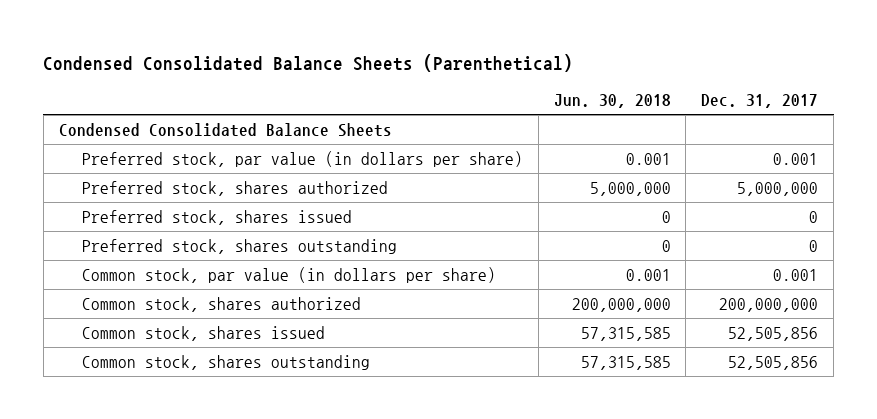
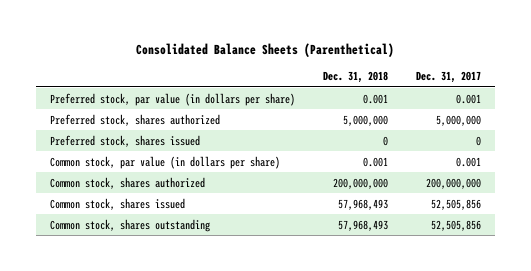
[43,53,574,72] Condensed Consolidated Balance Sheets (Parenthetical) -> [136,42,395,57] Consolidated Balance Sheets (Parenthetical)
[553,94,671,109] Jun. 30, 2018 -> none
none -> [322,71,388,84] Dec. 31, 2018
[58,122,392,137] Condensed Consolidated Balance Sheets -> none
[81,238,397,254] Preferred stock, shares outstanding -> none

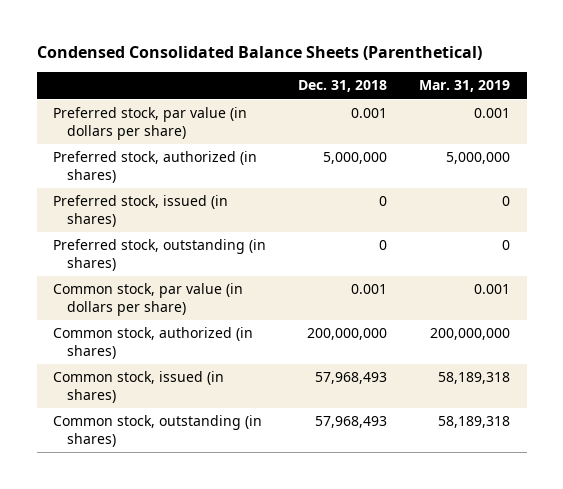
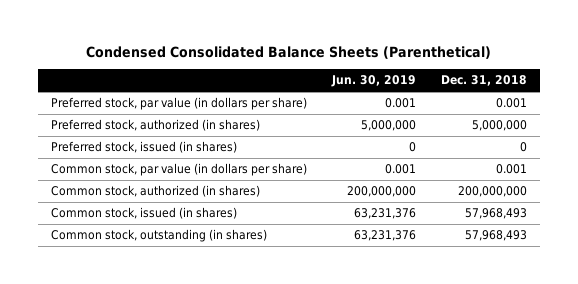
[419,80,511,93] Mar. 31, 2019 -> none
none -> [331,75,417,88] Jun. 30, 2019
[52,239,266,272] Preferred stock, outstanding (in shares) -> none

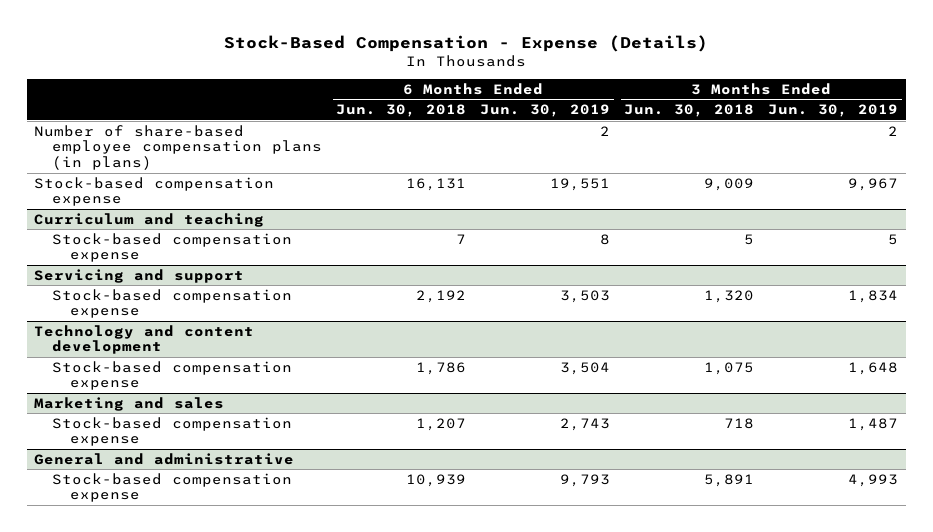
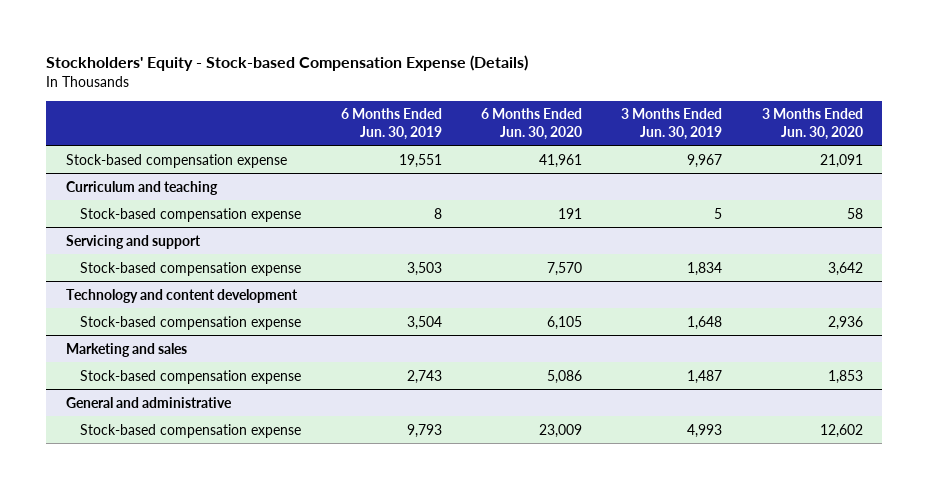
[224,34,709,52] Stock-Based Compensation - Expense (Details) -> [46,54,529,71] Stockholders' Equity - Stock-based Compensation Expense (Details)
[336,104,467,118] Jun. 30, 2018 -> none
[624,104,755,118] Jun. 30, 2018 -> none
none -> [481,108,583,140] 6 Months Ended Jun. 30, 2020
none -> [761,108,863,140] 3 Months Ended Jun. 30, 2020
[34,124,323,171] Number of share-based employee compensation plans (in plans) -> none

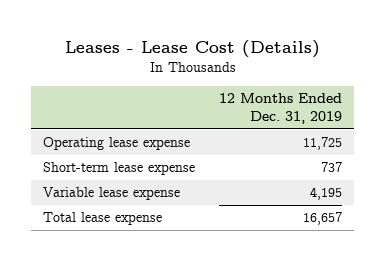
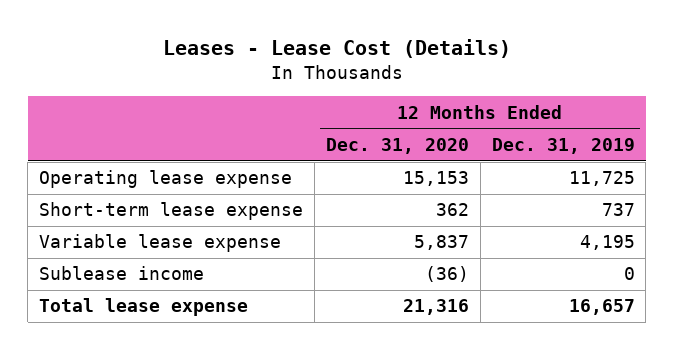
none -> [325,137,469,154] Dec. 31, 2020
none -> [39,266,205,281] Sublease income

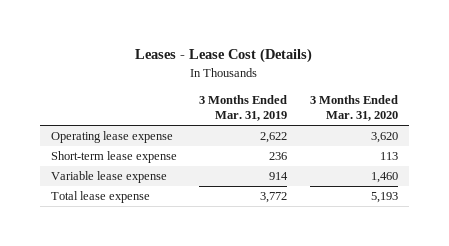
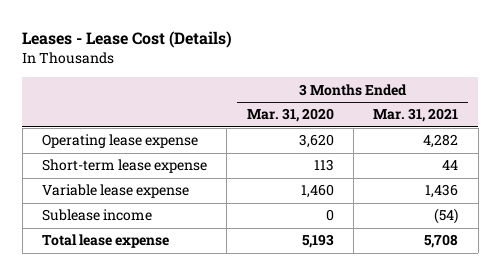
[199,94,288,122] 3 Months Ended Mar. 31, 2019 -> none
none -> [373,108,459,123] Mar. 31, 2021
none -> [41,209,152,222] Sublease income

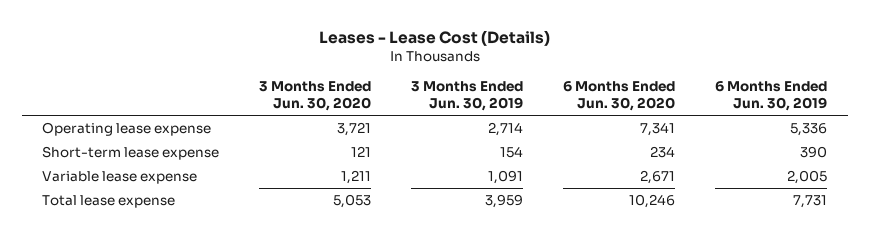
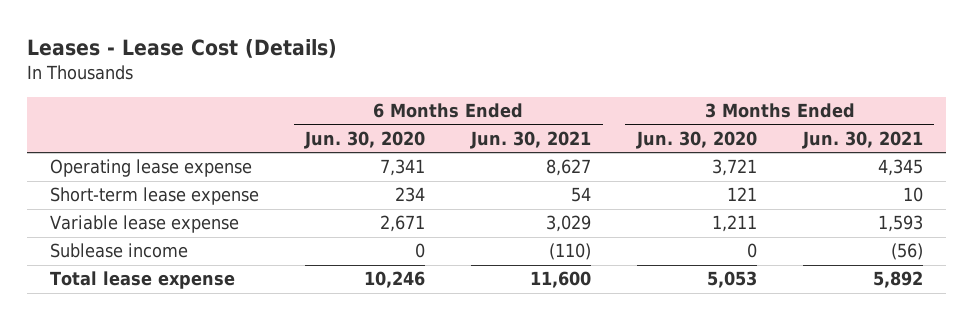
[411,81,524,111] 3 Months Ended Jun. 30, 2019 -> none
[715,81,828,111] 6 Months Ended Jun. 30, 2019 -> none
none -> [470,130,592,149] Jun. 30, 2021
none -> [801,130,923,149] Jun. 30, 2021
none -> [50,243,189,259] Sublease income

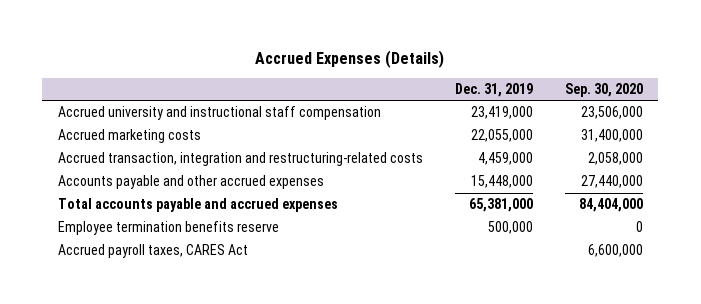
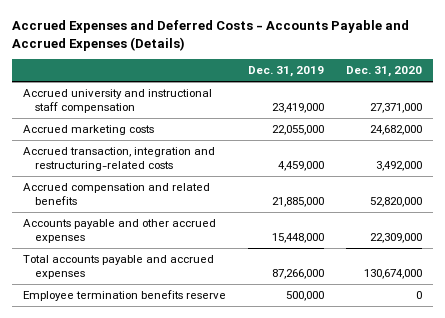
[255,49,445,68] Accrued Expenses (Details) -> [12,19,410,51] Accrued Expenses and Deferred Costs - Accounts Payable and Accrued Expenses (Details)
[564,82,643,97] Sep. 30, 2020 -> none
none -> [345,66,422,78] Dec. 31, 2020
none -> [23,183,211,206] Accrued compensation and related benefits
[468,198,533,213] 65,381,000 -> [272,269,325,280] 87,266,000
[58,244,249,259] Accrued payroll taxes, CARES Act -> none

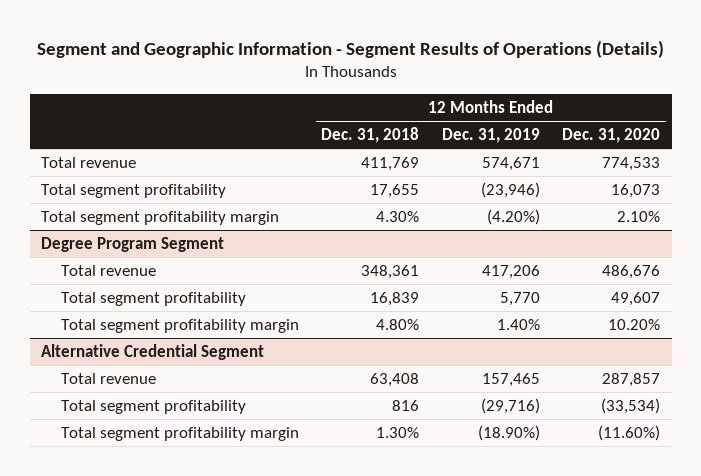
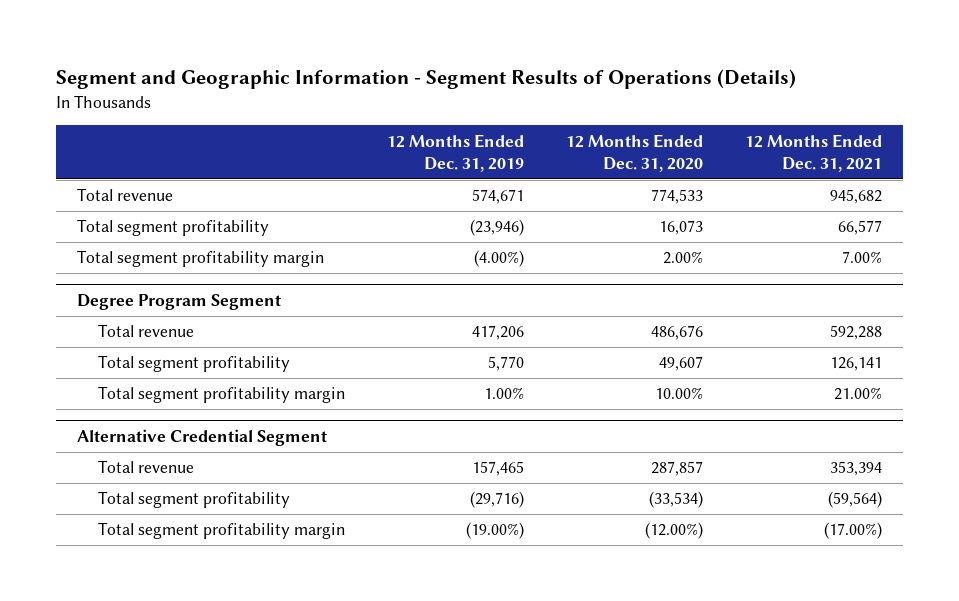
[321,127,420,144] Dec. 31, 2018 -> none
none -> [744,133,882,172] 12 Months Ended Dec. 31, 2021
[486,209,540,226] (4.20%) -> [474,250,525,268] (4.00%)
[617,211,661,223] 2.10% -> [662,251,703,265] 2.00%
[496,319,540,331] 1.40% -> [484,387,525,400] 1.00%
[608,319,661,331] 10.20% -> [654,387,703,400] 10.00%
[477,425,540,442] (18.90%) -> [466,522,525,540] (19.00%)
[598,425,661,442] (11.60%) -> [644,522,703,540] (12.00%)

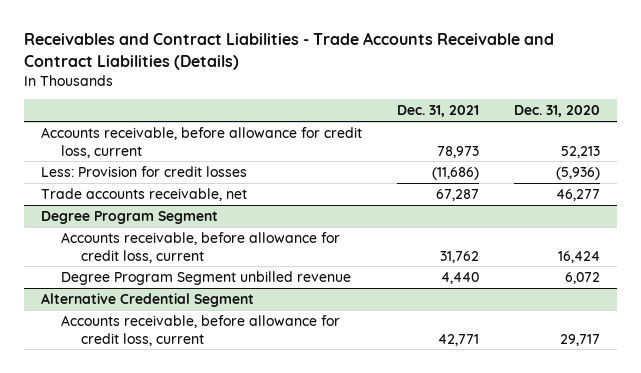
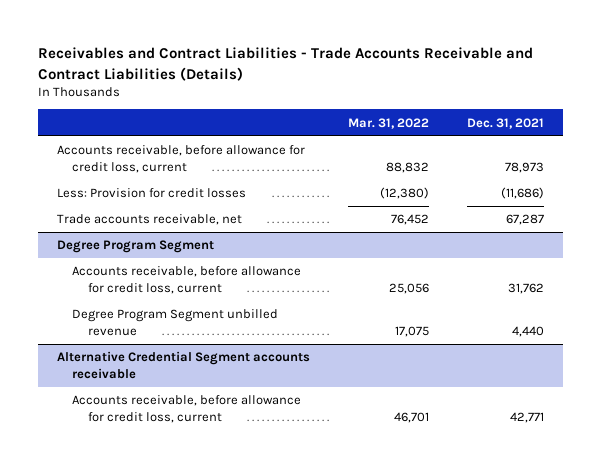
[513,105,600,118] Dec. 31, 2020 -> none
none -> [348,117,430,129] Mar. 31, 2022
[41,292,255,307] Alternative Credential Segment -> [57,351,311,379] Alternative Credential Segment accounts receivable

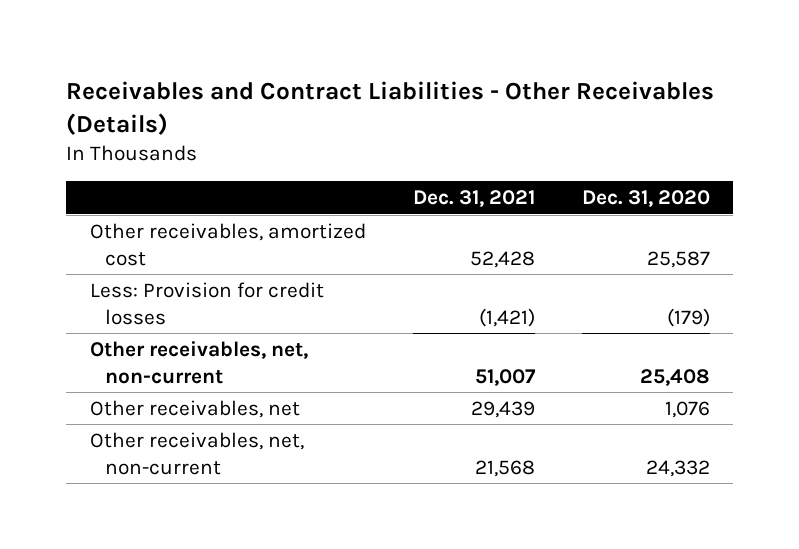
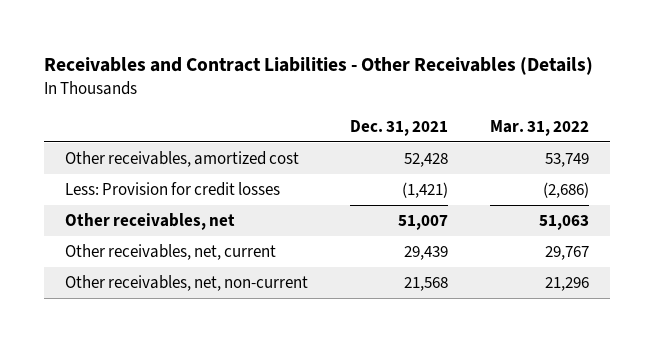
[581,190,710,208] Dec. 31, 2020 -> none
none -> [490,119,590,136] Mar. 31, 2022
[89,340,308,384] Other receivables, net, non-current -> [65,213,236,231] Other receivables, net
[89,399,300,418] Other receivables, net -> [65,244,277,261] Other receivables, net, current

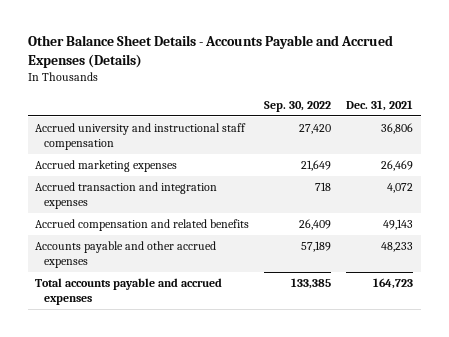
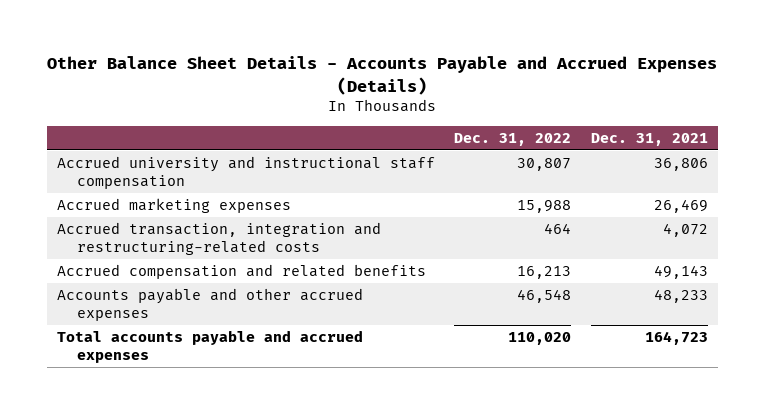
[264,100,332,112] Sep. 30, 2022 -> none
none -> [454,132,572,146] Dec. 31, 2022
[35,182,218,210] Accrued transaction and integration expenses -> [56,222,381,256] Accrued transaction, integration and restructuring-related costs

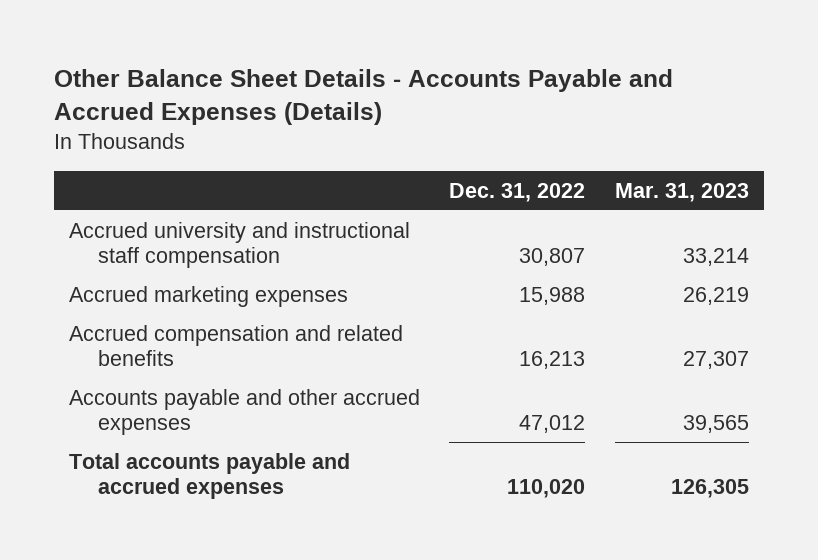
[590,132,708,146] Dec. 31, 2021 -> none
none -> [614,182,749,202] Mar. 31, 2023
[56,222,381,256] Accrued transaction, integration and restructuring-related costs -> none
[517,289,572,304] 46,548 -> [519,414,586,433] 47,012

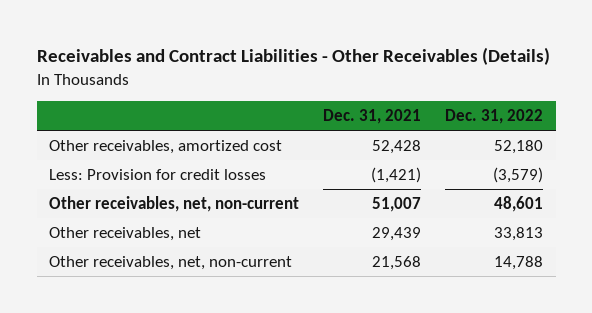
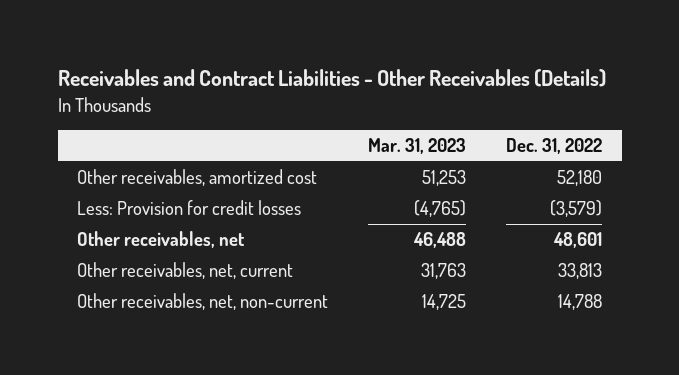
[323,109,422,125] Dec. 31, 2021 -> none
none -> [368,138,467,155] Mar. 31, 2023
[48,195,299,212] Other receivables, net, non-current -> [77,231,246,249] Other receivables, net
[48,226,201,241] Other receivables, net -> [77,262,294,280] Other receivables, net, current

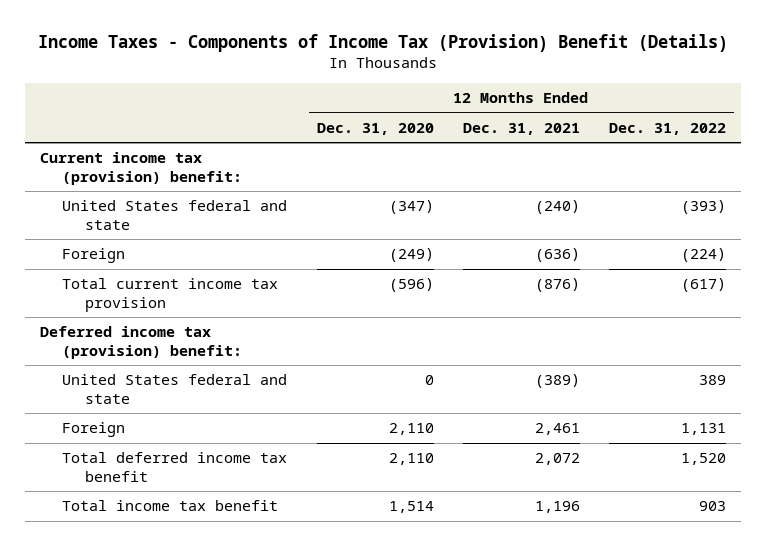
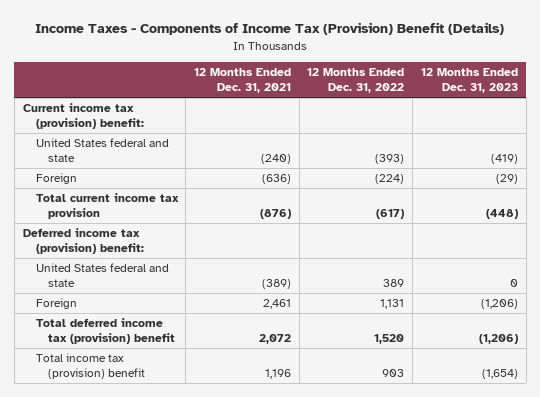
[316,122,434,135] Dec. 31, 2020 -> none
none -> [420,68,518,94] 12 Months Ended Dec. 31, 2023
[62,452,288,482] Total deferred income tax benefit -> [35,318,176,345] Total deferred income tax (provision) benefit
[62,500,279,512] Total income tax benefit -> [35,353,146,380] Total income tax (provision) benefit

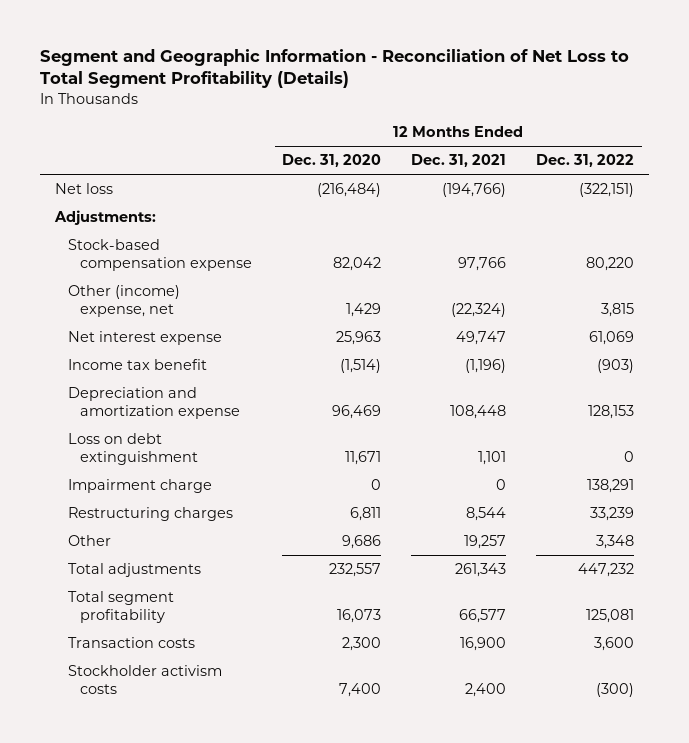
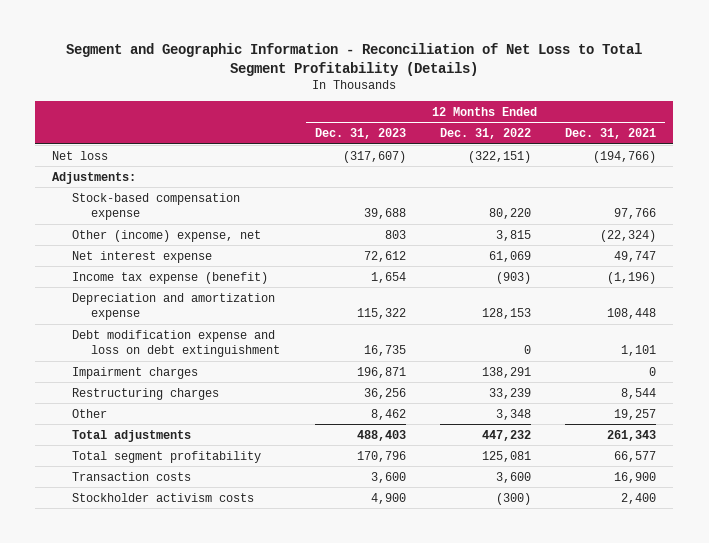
[282,154,382,168] Dec. 31, 2020 -> none
none -> [314,128,406,140] Dec. 31, 2023
[67,359,207,371] Income tax benefit -> [71,271,268,284] Income tax expense (benefit)
[67,433,199,465] Loss on debt extinguishment -> [71,329,281,358] Debt modification expense and loss on debt extinguishment
[67,479,212,494] Impairment charge -> [71,366,198,379] Impairment charges

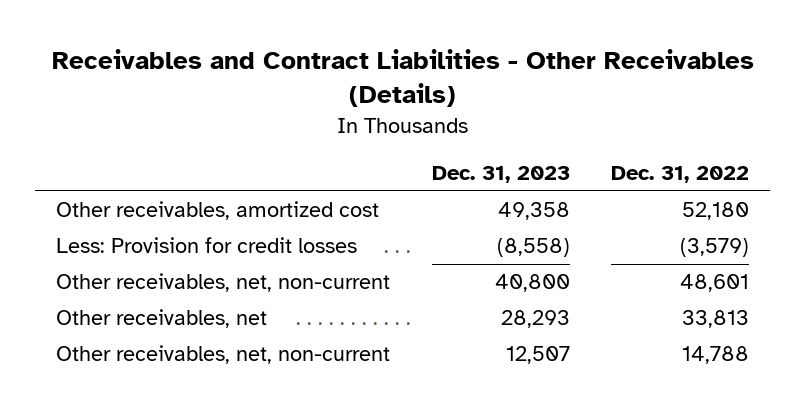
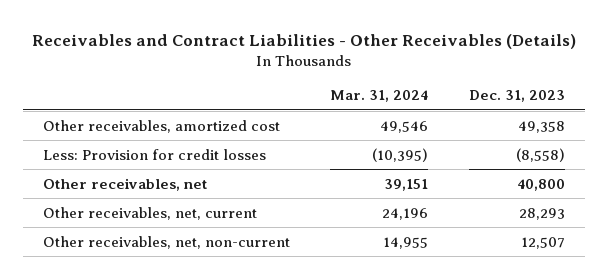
[611,166,750,184] Dec. 31, 2022 -> none
none -> [330,90,429,103] Mar. 31, 2024
[56,273,391,293] Other receivables, net, non-current -> [43,177,208,191] Other receivables, net
[56,309,268,329] Other receivables, net -> [43,206,258,220] Other receivables, net, current

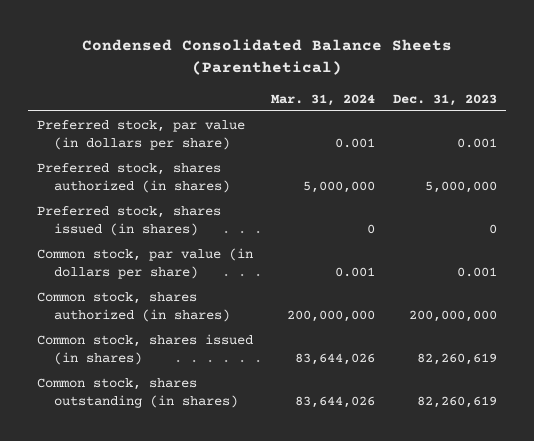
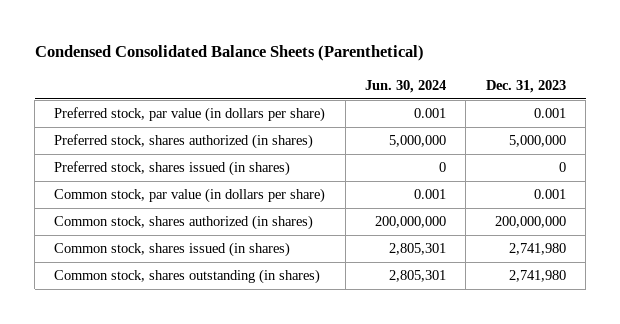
[271,93,376,106] Mar. 31, 2024 -> none
none -> [365,80,447,94] Jun. 30, 2024
[417,352,498,365] 82,260,619 -> [508,243,566,256] 2,741,980
[417,395,498,408] 82,260,619 -> [508,270,566,283] 2,741,980

